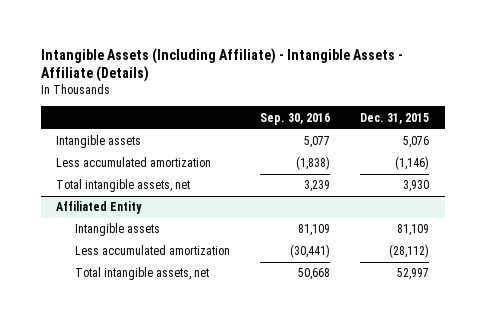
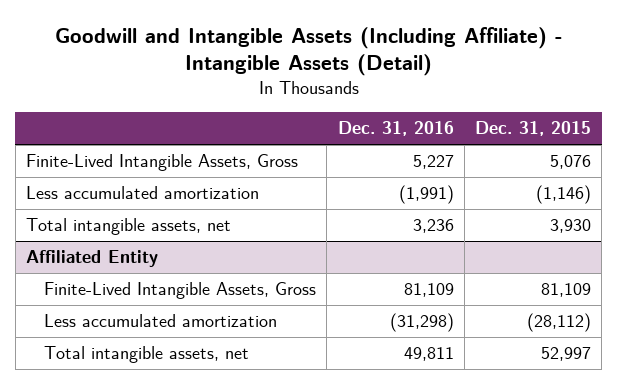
[40,47,403,83] Intangible Assets (Including Affiliate) - Intangible Assets - Affiliate (Details) -> [54,26,563,77] Goodwill and Intangible Assets (Including Affiliate) - Intangible Assets (Detail)
[260,112,331,125] Sep. 30, 2016 -> none
none -> [337,121,454,137] Dec. 31, 2016
[56,135,142,149] Intangible assets -> [26,154,299,172] Finite-Lived Intangible Assets, Gross
[75,223,161,237] Intangible assets -> [44,282,317,300] Finite-Lived Intangible Assets, Gross

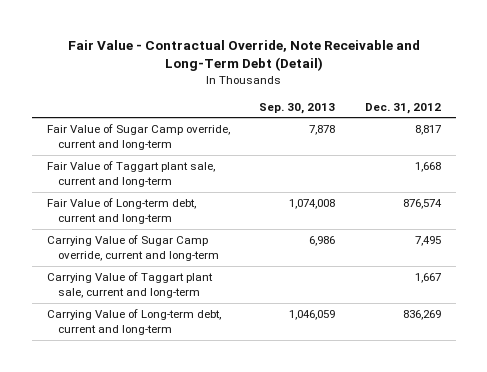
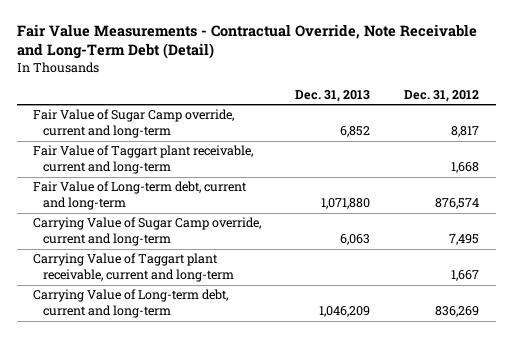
[67,40,420,72] Fair Value - Contractual Override, Note Receivable and Long-Term Debt (Detail) -> [16,23,477,60] Fair Value Measurements - Contractual Override, Note Receivable and Long-Term Debt (Detail)
[259,102,336,114] Sep. 30, 2013 -> none
none -> [295,89,371,102] Dec. 31, 2013
[46,160,215,188] Fair Value of Taggart plant sale, current and long-term -> [33,145,254,175] Fair Value of Taggart plant receivable, current and long-term
[46,271,213,299] Carrying Value of Taggart plant sale, current and long-term -> [33,253,234,283] Carrying Value of Taggart plant receivable, current and long-term

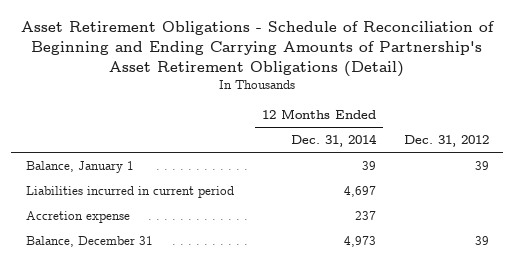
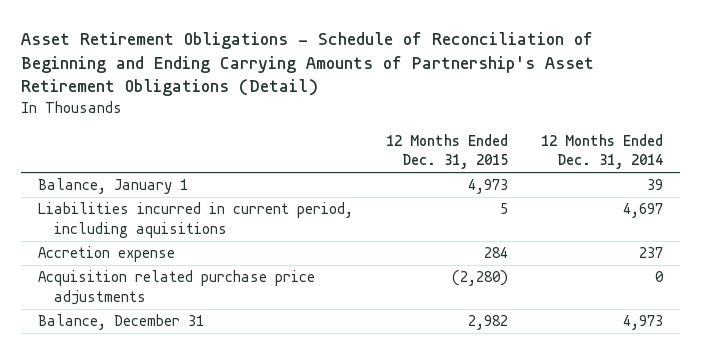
[404,135,490,148] Dec. 31, 2012 -> none
none -> [386,133,509,170] 12 Months Ended Dec. 31, 2015
[25,186,234,199] Liabilities incurred in current period -> [38,202,354,239] Liabilities incurred in current period, including aquisitions
none -> [38,270,316,306] Acquisition related purchase price adjustments

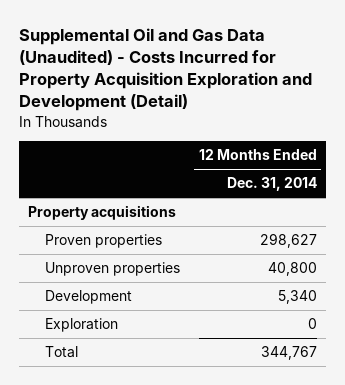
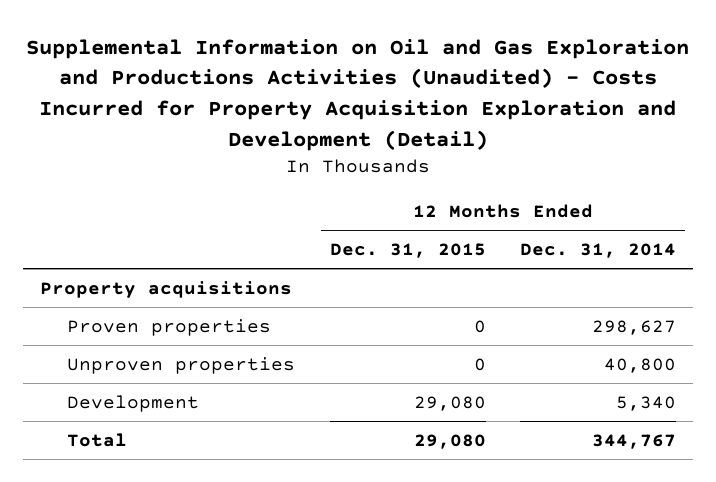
[19,28,313,112] Supplemental Oil and Gas Data (Unaudited) - Costs Incurred for Property Acquisition Exploration and Development (Detail) -> [26,38,690,151] Supplemental Information on Oil and Gas Exploration and Productions Activities (Unaudited) - Costs Incurred for Property Acquisition Exploration and Development (Detail)
none -> [329,243,486,259] Dec. 31, 2015
[45,318,119,333] Exploration -> none

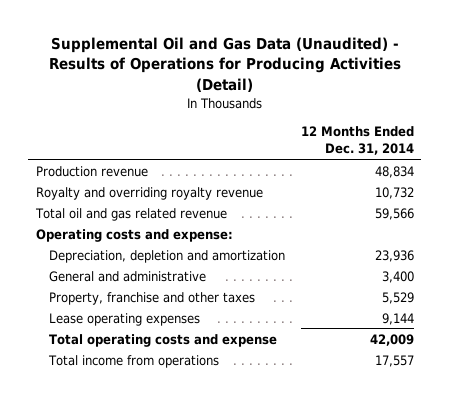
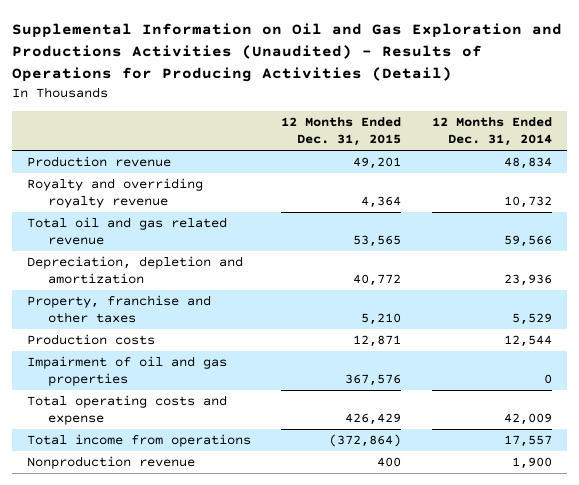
[48,36,401,92] Supplemental Oil and Gas Data (Unaudited) - Results of Operations for Producing Activities (Detail) -> [11,22,562,82] Supplemental Information on Oil and Gas Exploration and Productions Activities (Unaudited) - Results of Operations for Producing Activities (Detail)
none -> [281,117,402,147] 12 Months Ended Dec. 31, 2015
[36,228,234,242] Operating costs and expense: -> none
[49,270,207,282] General and administrative -> none
[49,312,201,326] Lease operating expenses -> none
none -> [27,334,156,346] Production costs
none -> [27,356,228,387] Impairment of oil and gas properties
none -> [27,456,196,470] Nonproduction revenue

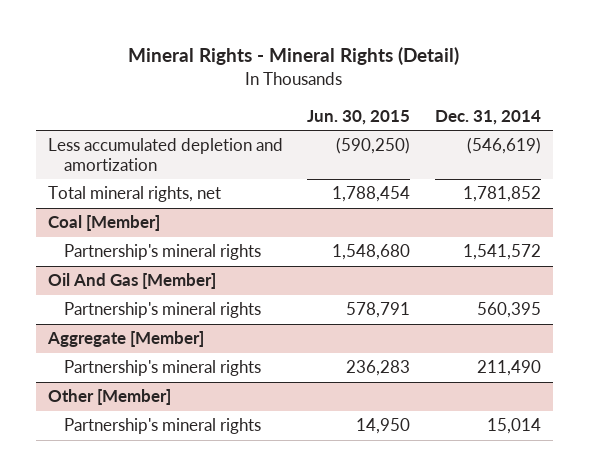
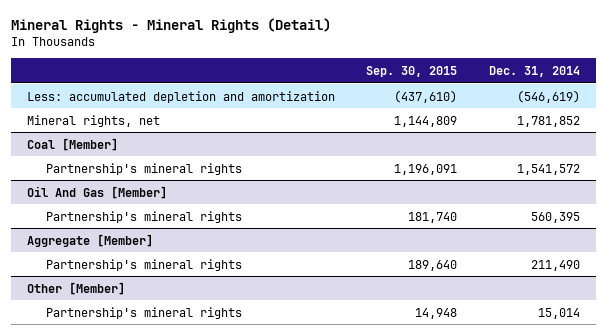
[307,109,411,125] Jun. 30, 2015 -> none
none -> [366,65,458,77] Sep. 30, 2015
[48,138,284,171] Less accumulated depletion and amortization -> [26,90,335,103] Less: accumulated depletion and amortization
[48,186,222,203] Total mineral rights, net -> [26,114,160,127] Mineral rights, net

